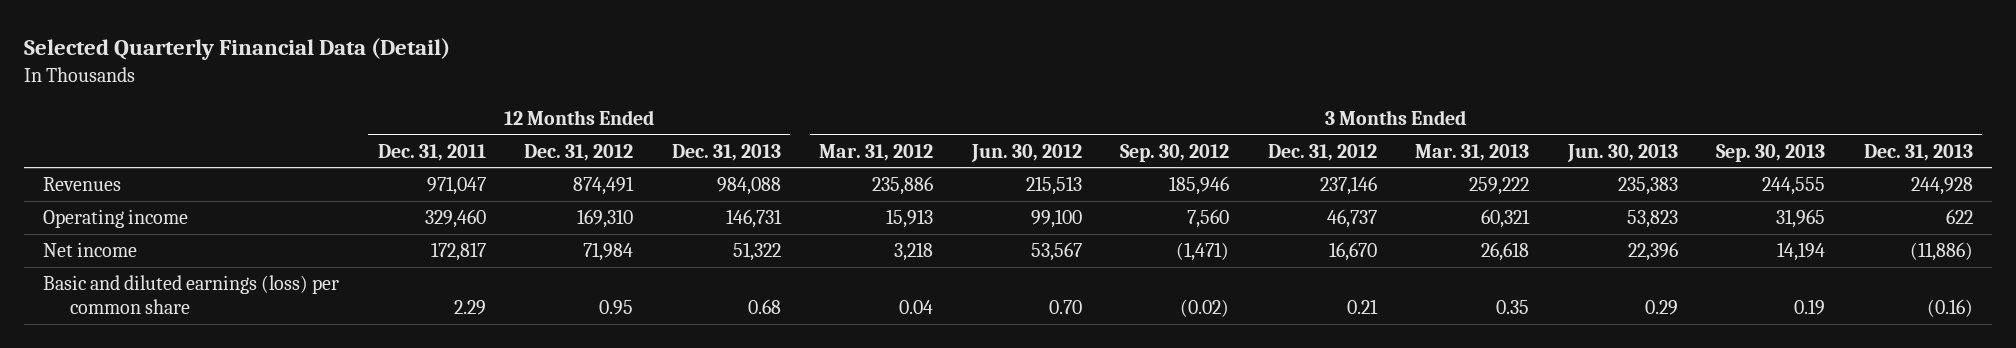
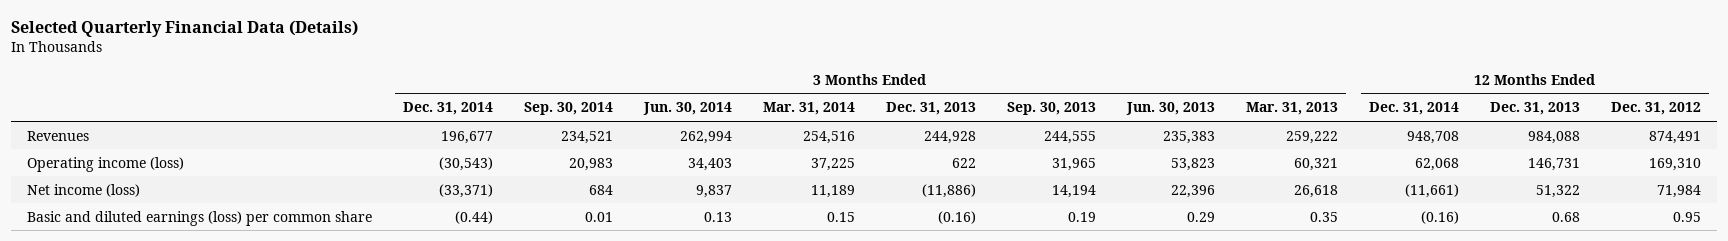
[23,37,450,60] Selected Quarterly Financial Data (Detail) -> [11,20,359,38] Selected Quarterly Financial Data (Details)
[377,143,486,161] Dec. 31, 2011 -> none
[819,143,934,161] Mar. 31, 2012 -> none
[970,143,1082,162] Jun. 30, 2012 -> none
[1120,143,1230,162] Sep. 30, 2012 -> none
[1267,143,1377,161] Dec. 31, 2012 -> none
none -> [402,102,493,116] Dec. 31, 2014
none -> [523,102,613,116] Sep. 30, 2014
none -> [642,102,732,116] Jun. 30, 2014
none -> [762,102,855,116] Mar. 31, 2014
none -> [1369,102,1460,116] Dec. 31, 2014
[43,209,189,229] Operating income -> [26,156,184,172] Operating income (loss)
[43,242,138,258] Net income -> [26,183,140,197] Net income (loss)

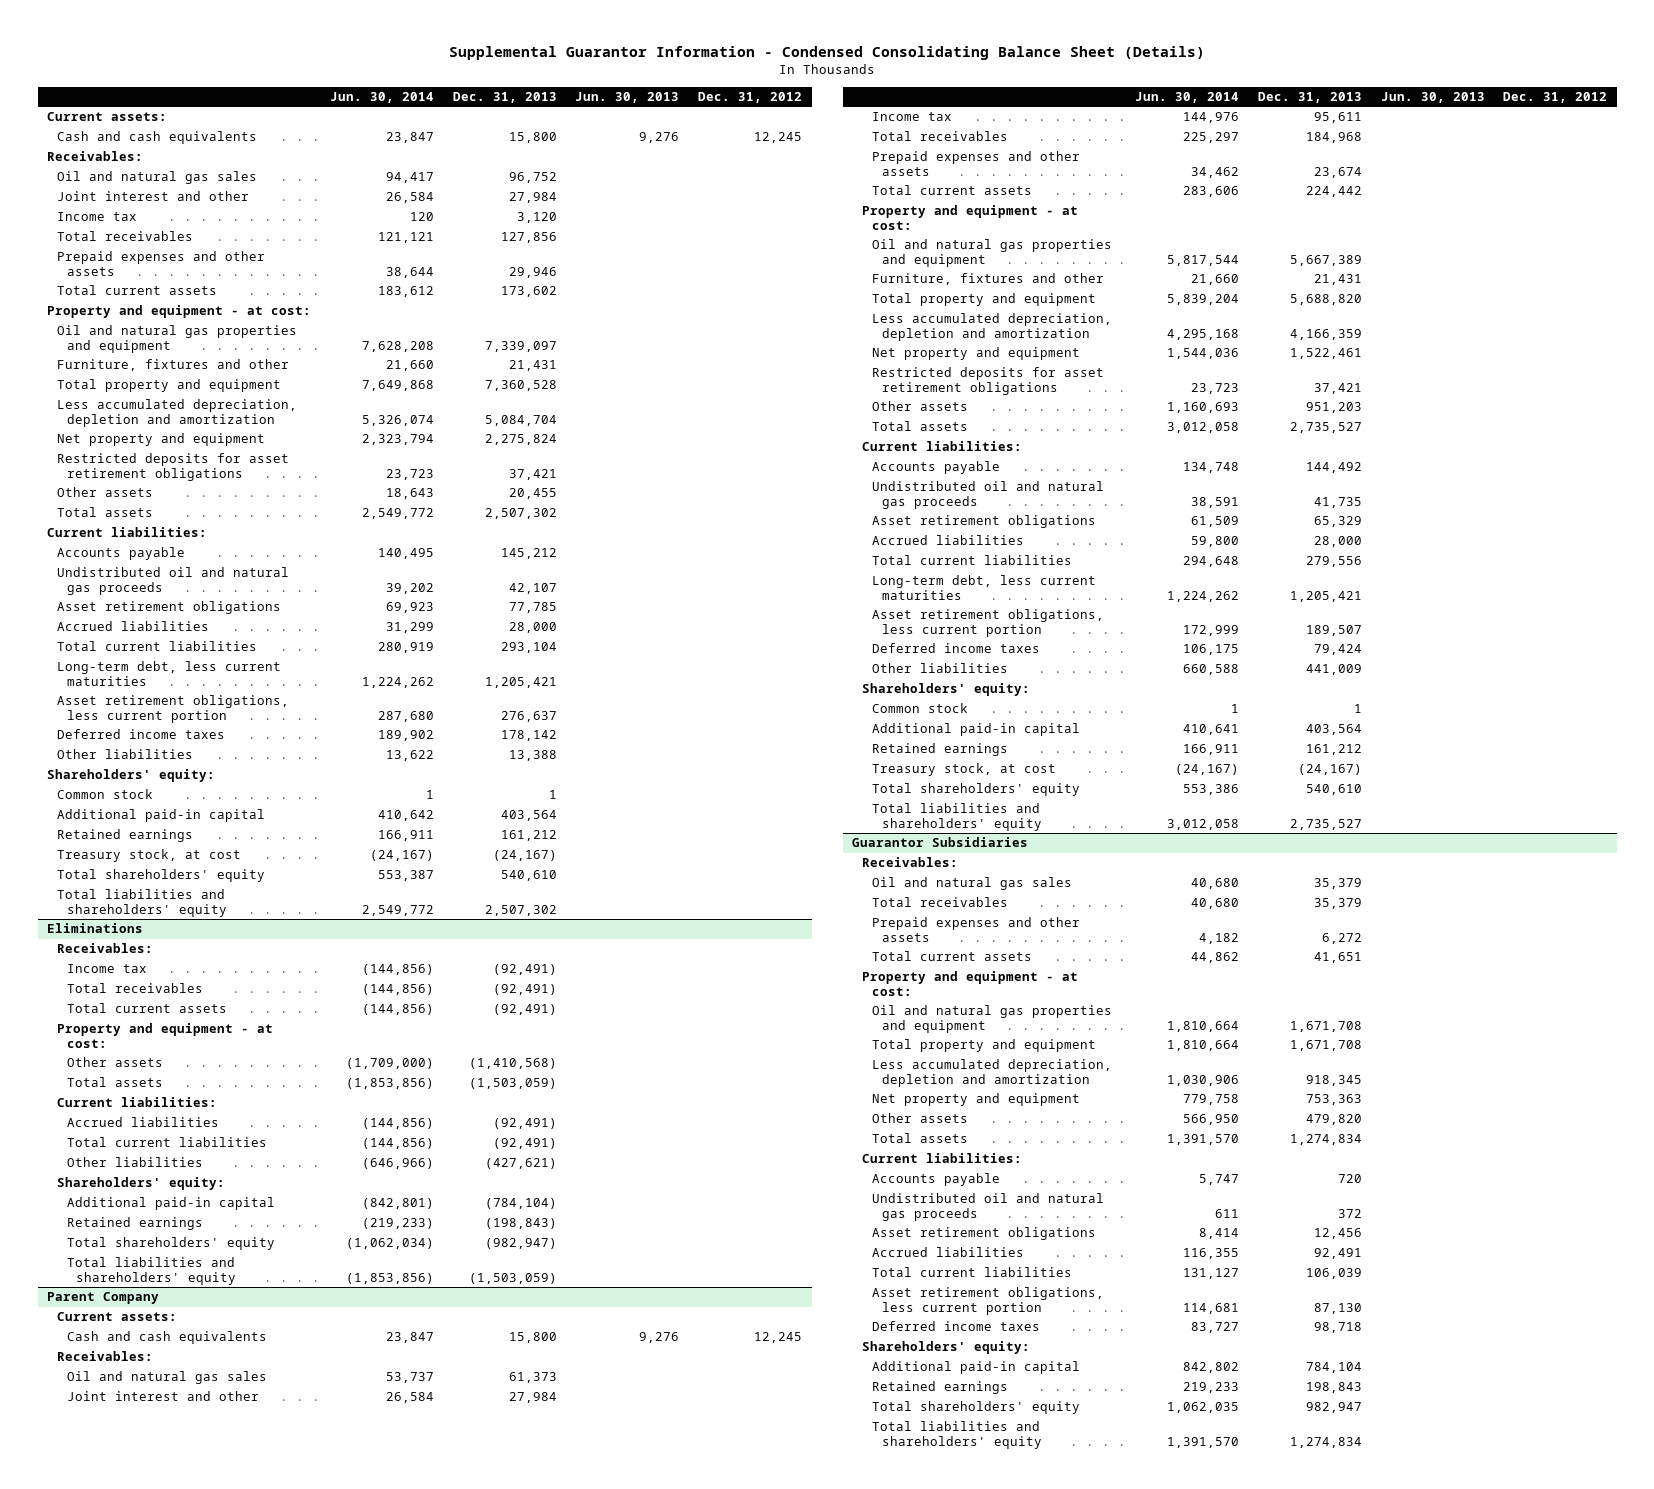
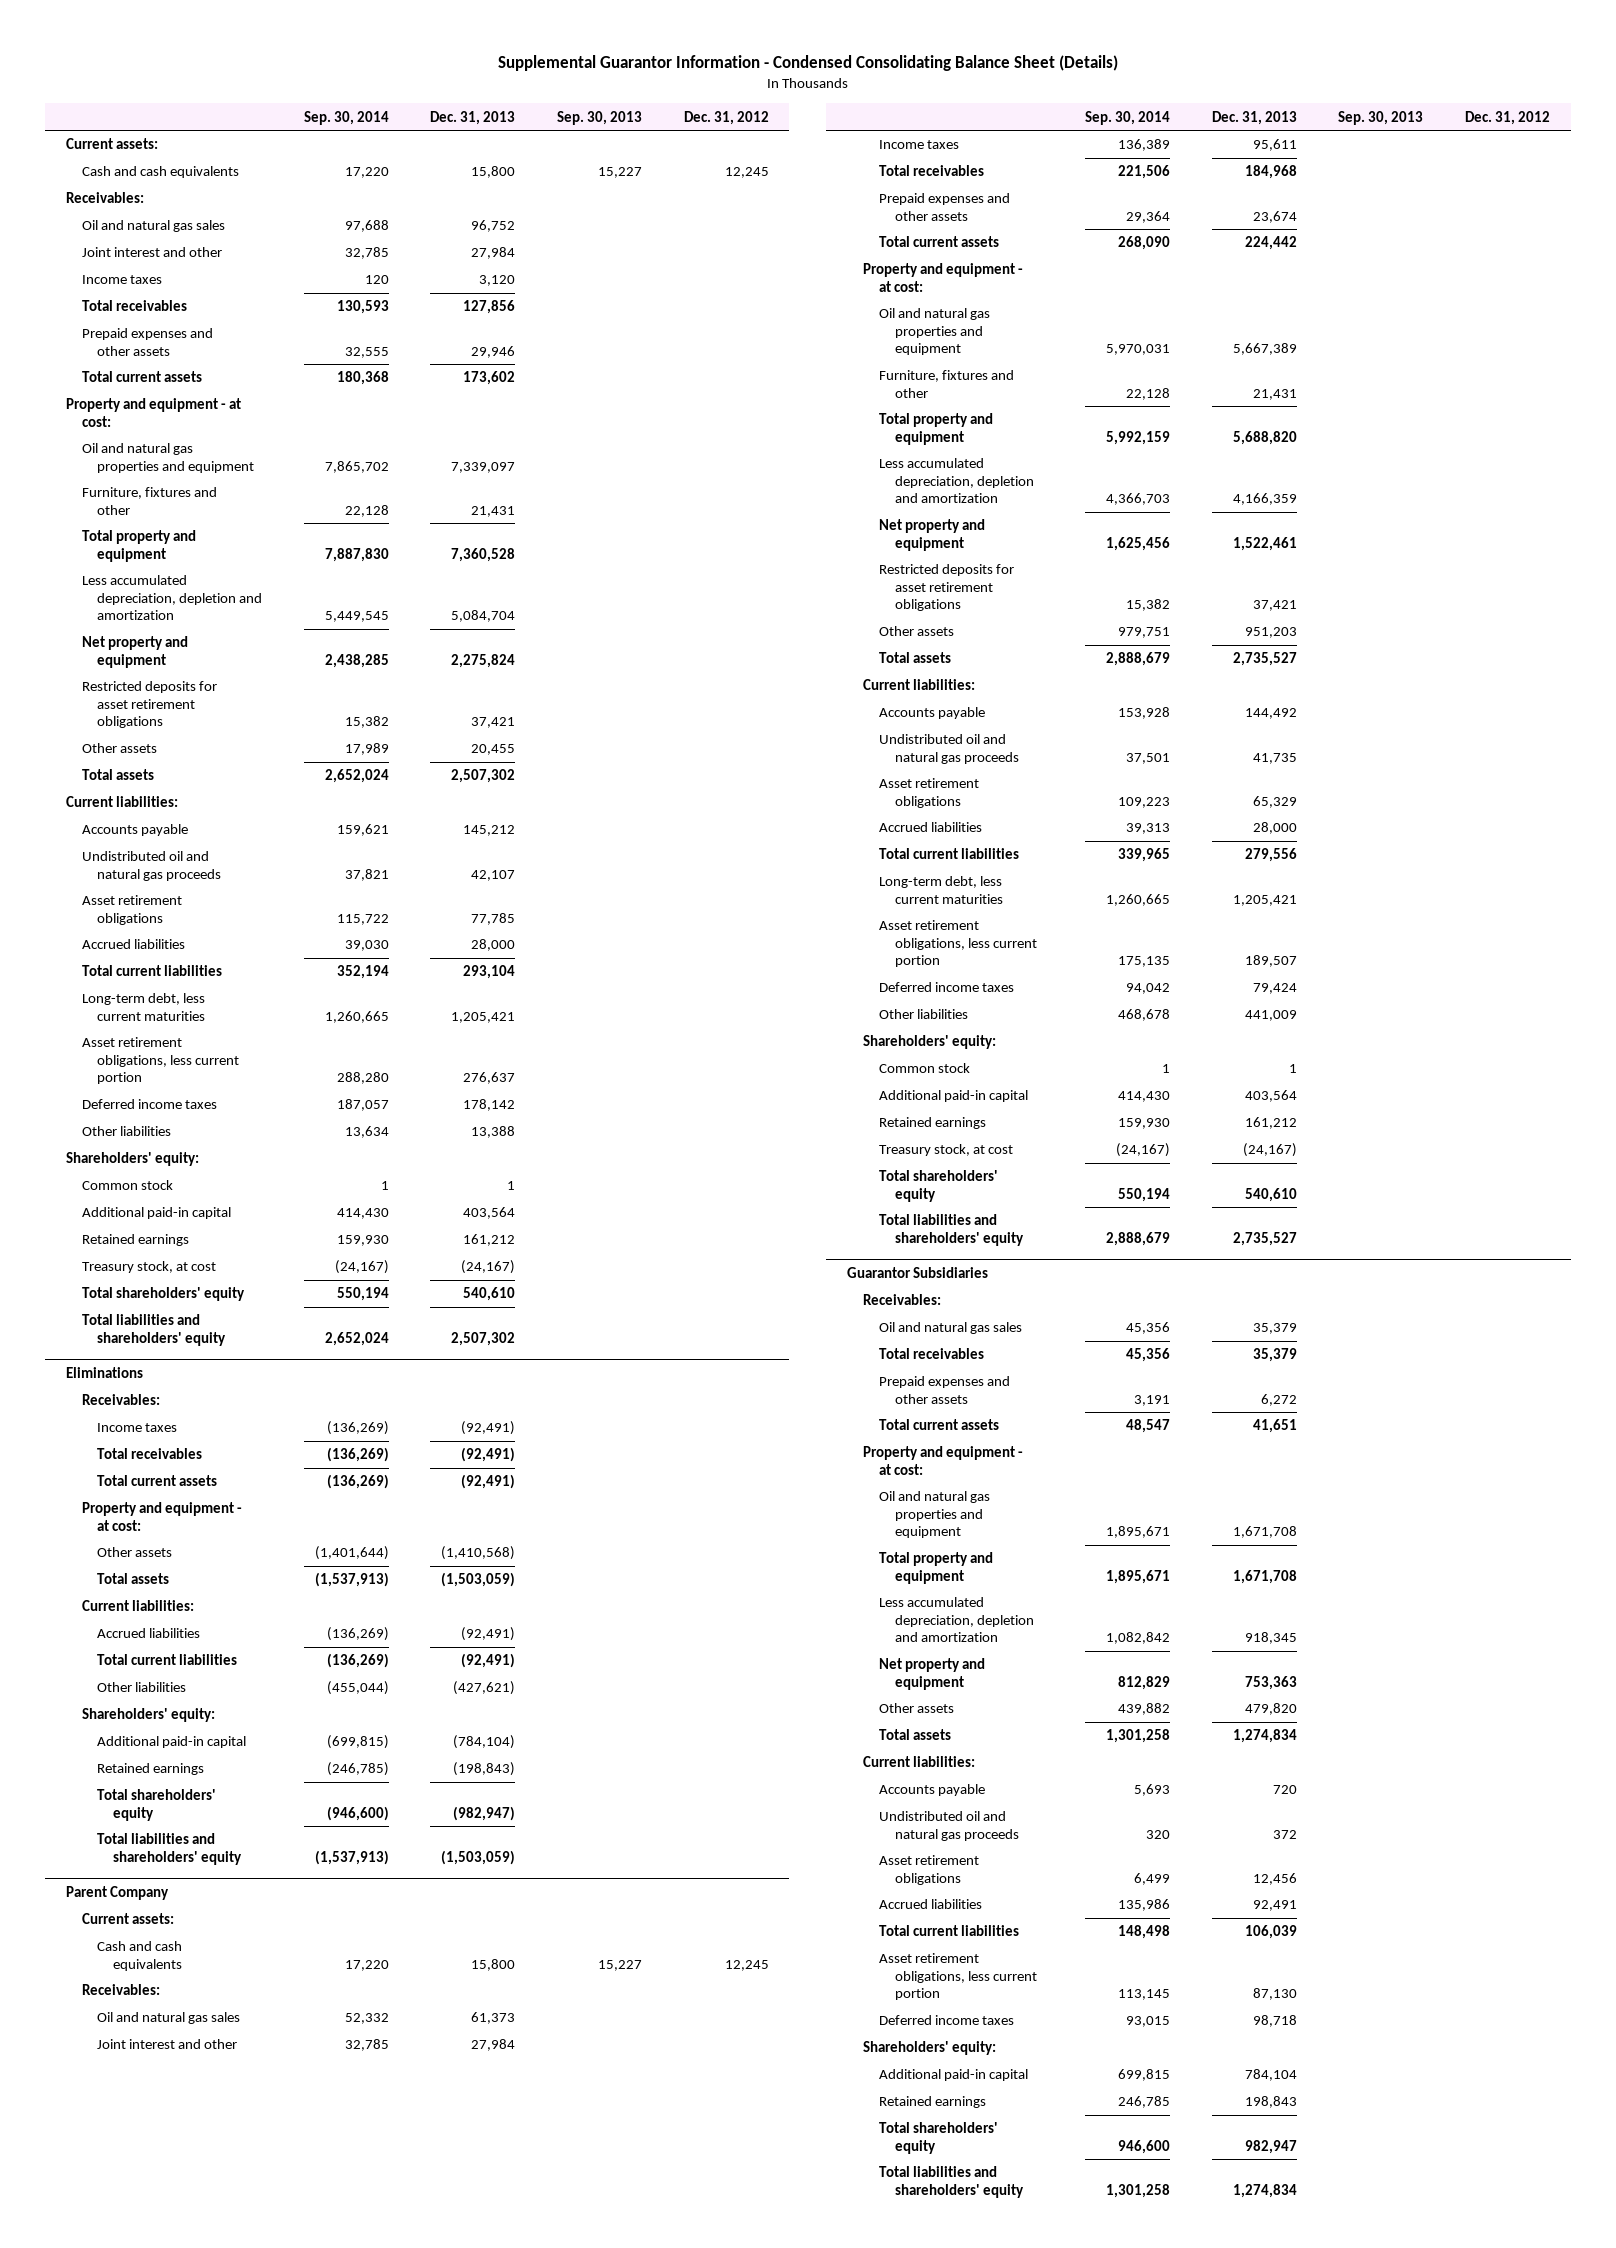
[329,92,434,104] Jun. 30, 2014 -> none
[575,92,680,104] Jun. 30, 2013 -> none
none -> [303,110,389,125] Sep. 30, 2014
none -> [557,110,643,125] Sep. 30, 2013
[56,212,137,222] Income tax -> [81,275,162,285] Income taxes
[66,964,147,974] Income tax -> [97,1423,178,1433] Income taxes
[871,112,952,122] Income tax -> [878,140,959,150] Income taxes

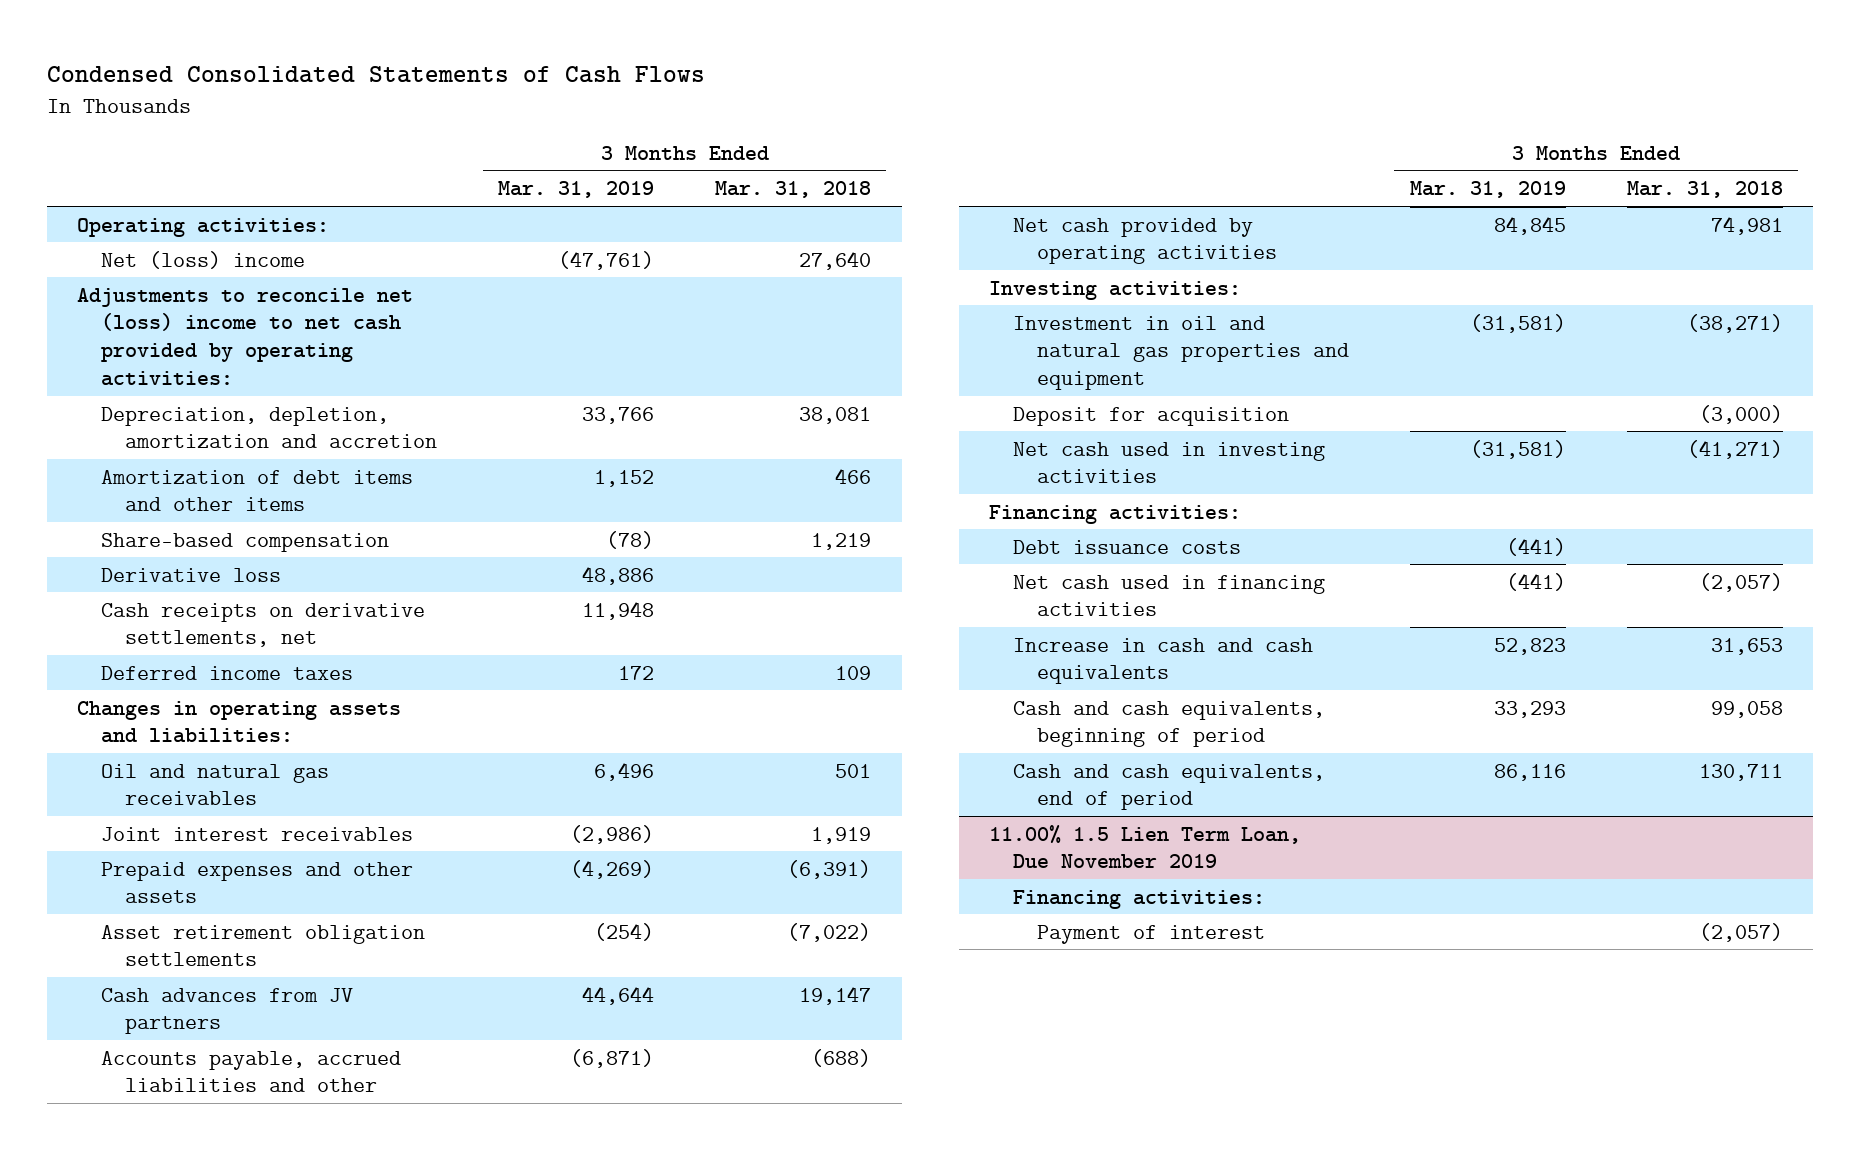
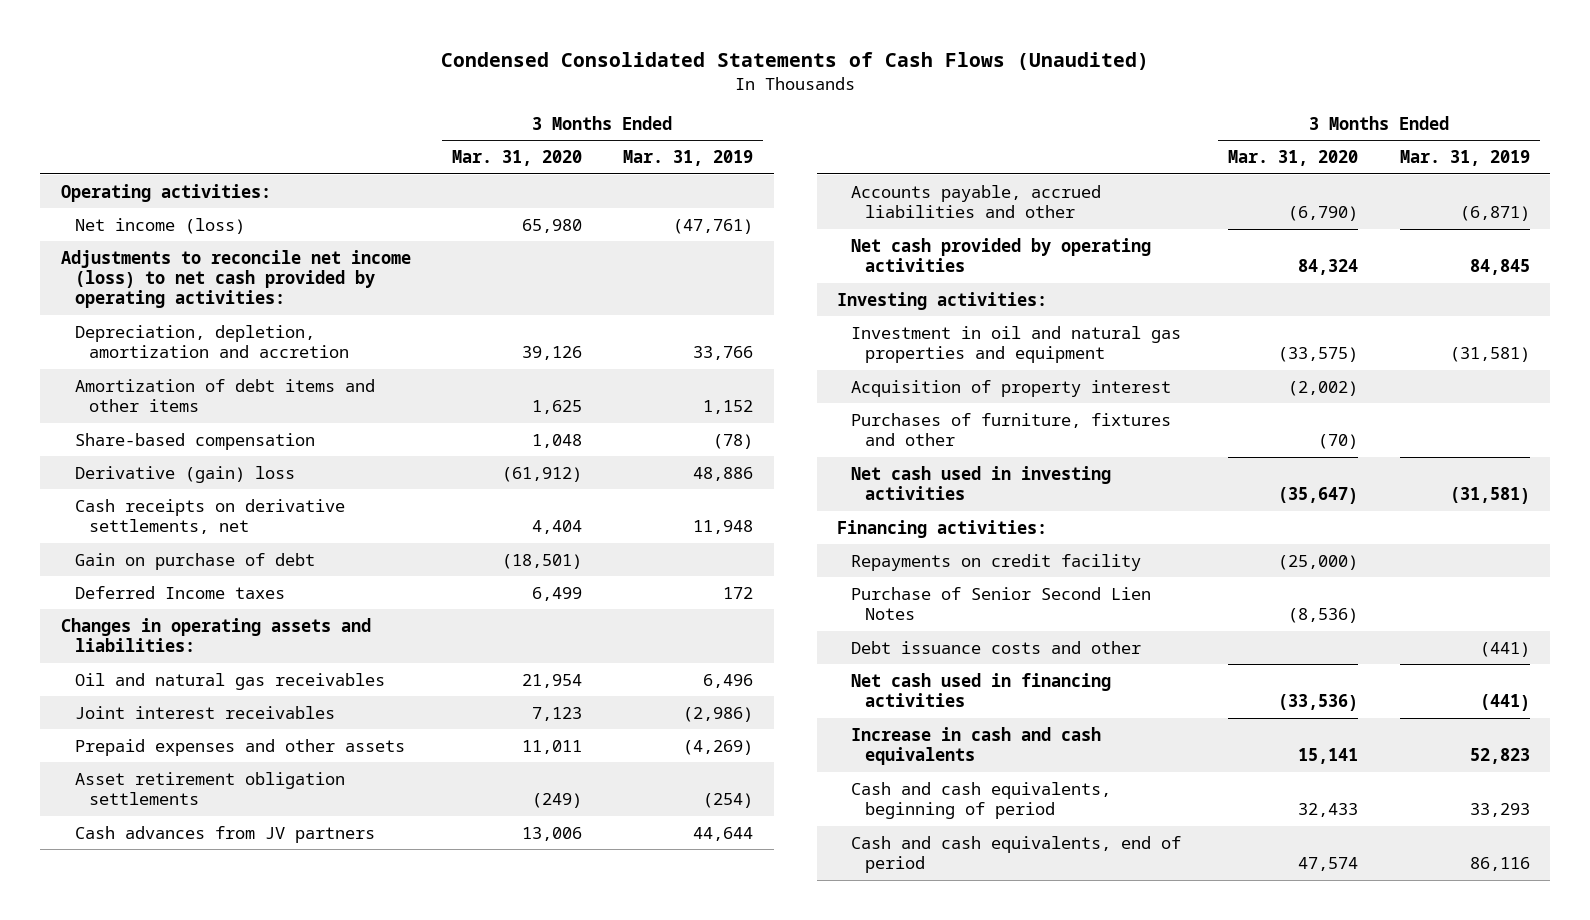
[46,66,705,84] Condensed Consolidated Statements of Cash Flows -> [441,51,1150,70] Condensed Consolidated Statements of Cash Flows (Unaudited)
[715,181,872,199] Mar. 31, 2018 -> none
none -> [451,150,582,167] Mar. 31, 2020
[101,250,306,269] Net (loss) income -> [74,217,245,234] Net income (loss)
[77,287,414,387] Adjustments to reconcile net (loss) income to net cash provided by operating activities: -> [60,249,411,309] Adjustments to reconcile net income (loss) to net cash provided by operating activities:
[101,567,282,582] Derivative loss -> [74,465,295,483] Derivative (gain) loss
none -> [74,552,315,570] Gain on purchase of debt
[101,665,354,680] Deferred income taxes -> [74,585,285,599] Deferred Income taxes
[1012,406,1289,426] Deposit for acquisition -> none
none -> [851,379,1172,397] Acquisition of property interest
none -> [851,412,1172,447] Purchases of furniture, fixtures and other
none -> [851,553,1142,571] Repayments on credit facility
none -> [851,586,1152,621] Purchase of Senior Second Lien Notes
[1012,539,1241,554] Debt issuance costs -> [851,640,1142,654] Debt issuance costs and other
[989,824,1302,869] 11.00% 1.5 Lien Term Loan, Due November 2019 -> none
[1012,889,1265,909] Financing activities: -> none
[1036,924,1265,944] Payment of interest -> none

